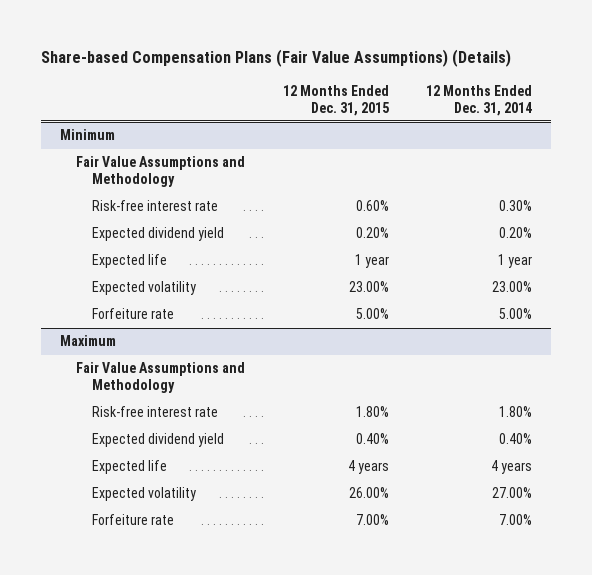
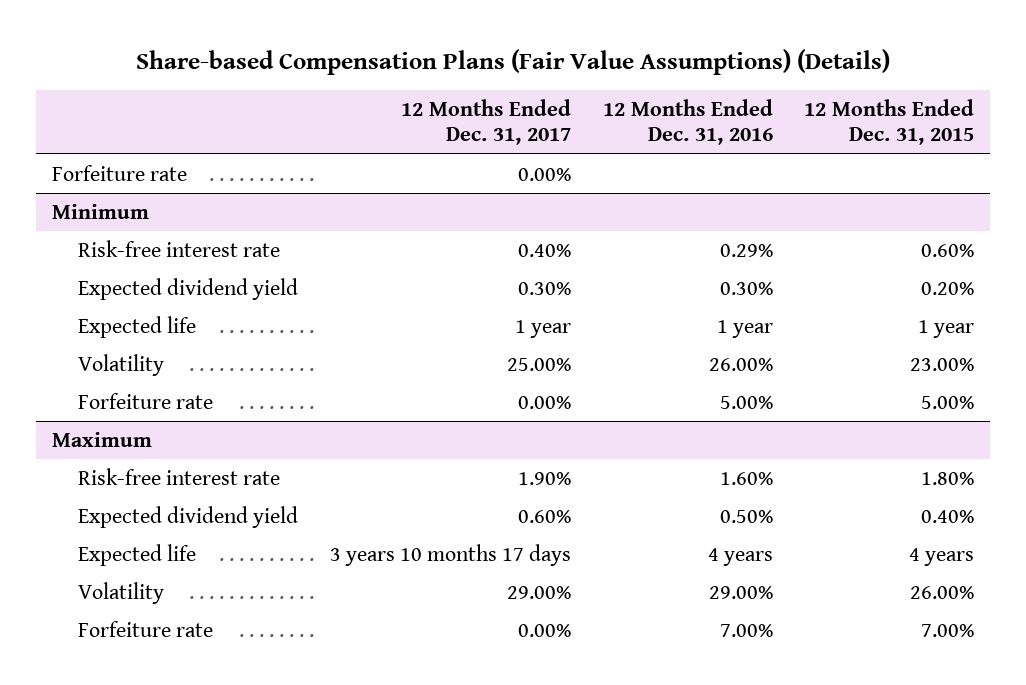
[426,84,533,116] 12 Months Ended Dec. 31, 2014 -> none
none -> [400,98,571,146] 12 Months Ended Dec. 31, 2017
none -> [602,98,773,146] 12 Months Ended Dec. 31, 2016
none -> [51,164,187,181] Forfeiture rate
[75,156,245,188] Fair Value Assumptions and Methodology -> none
[91,281,196,296] Expected volatility -> [77,353,164,376] Volatility
[75,362,245,394] Fair Value Assumptions and Methodology -> none
[91,487,196,502] Expected volatility -> [77,581,164,604] Volatility

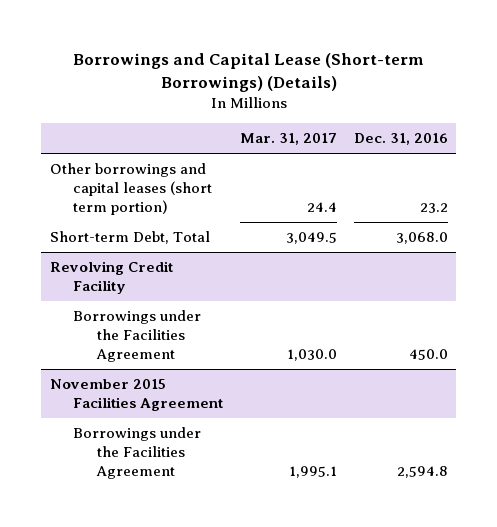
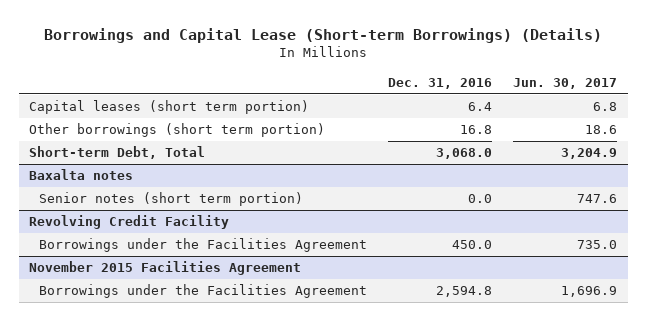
[239,133,337,146] Mar. 31, 2017 -> none
none -> [513,78,618,90] Jun. 30, 2017
[49,163,213,215] Other borrowings and capital leases (short term portion) -> [29,100,310,115] Capital leases (short term portion)
[419,202,448,213] 23.2 -> [468,102,493,112] 6.4
none -> [29,123,326,138] Other borrowings (short term portion)
none -> [29,169,134,181] Baxalta notes
none -> [39,192,304,207] Senior notes (short term portion)

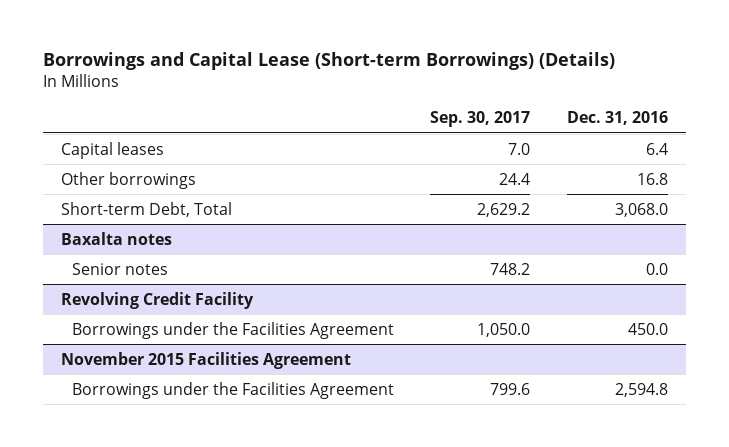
[513,78,618,90] Jun. 30, 2017 -> none
none -> [430,111,531,128] Sep. 30, 2017
[29,100,310,115] Capital leases (short term portion) -> [60,141,164,159] Capital leases
[29,123,326,138] Other borrowings (short term portion) -> [60,171,196,189] Other borrowings
[39,192,304,207] Senior notes (short term portion) -> [71,262,168,275] Senior notes

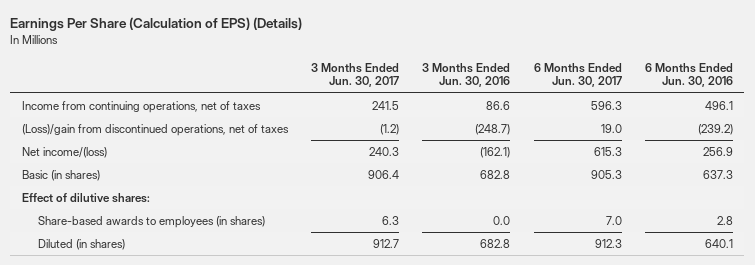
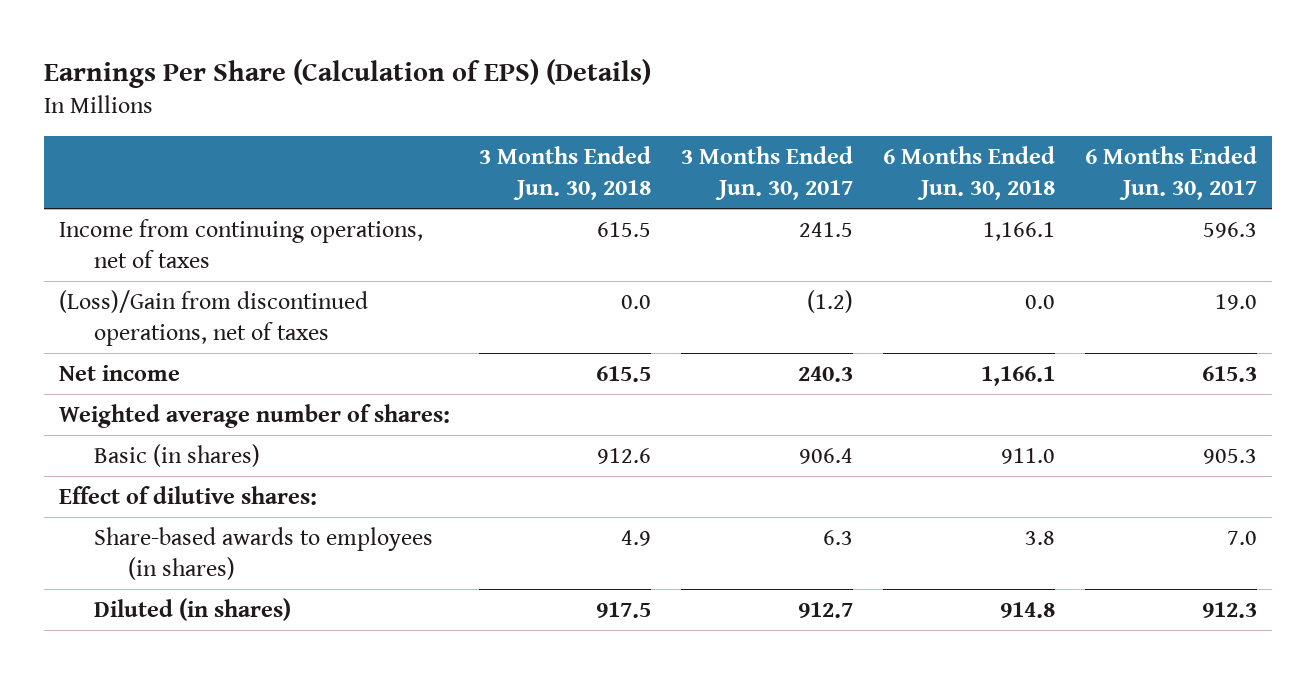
[422,62,511,88] 3 Months Ended Jun. 30, 2016 -> none
[644,62,733,88] 6 Months Ended Jun. 30, 2016 -> none
none -> [479,146,652,200] 3 Months Ended Jun. 30, 2018
none -> [883,146,1056,200] 6 Months Ended Jun. 30, 2018
[21,123,289,136] (Loss)/gain from discontinued operations, net of taxes -> [58,289,368,346] (Loss)/Gain from discontinued operations, net of taxes
[21,146,107,158] Net income/(loss) -> [58,364,180,381] Net income
none -> [58,403,450,428] Weighted average number of shares:

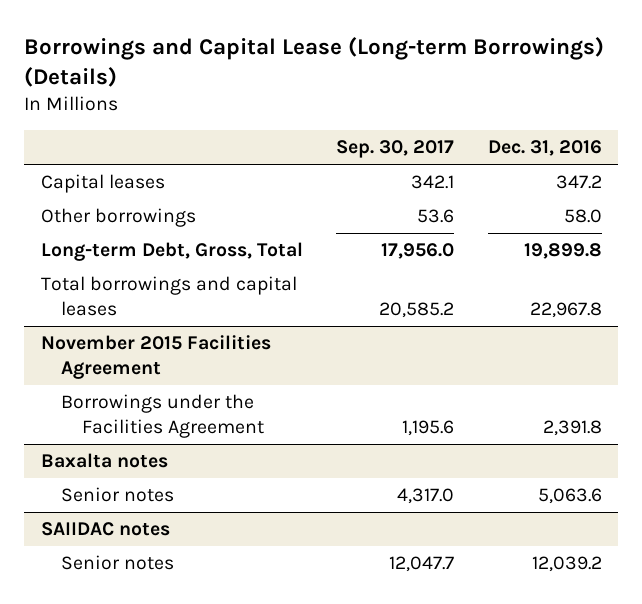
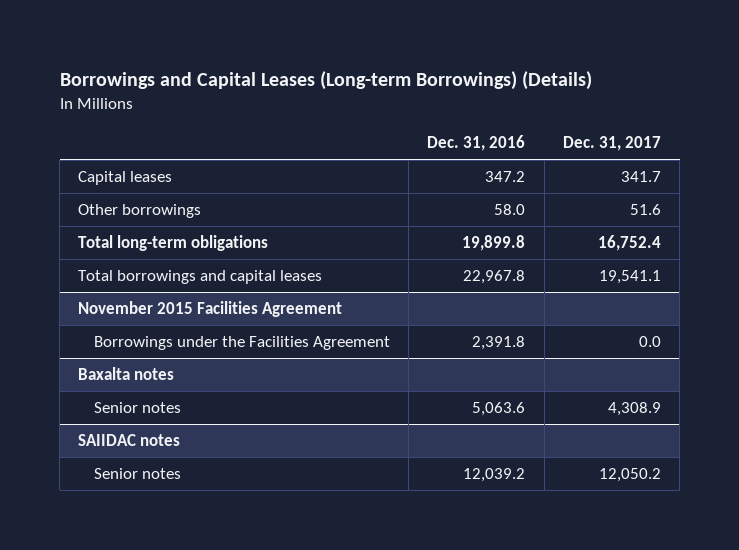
[23,36,604,88] Borrowings and Capital Lease (Long-term Borrowings) (Details) -> [59,70,592,90] Borrowings and Capital Leases (Long-term Borrowings) (Details)
[336,139,455,158] Sep. 30, 2017 -> none
none -> [562,136,661,152] Dec. 31, 2017
[40,242,303,262] Long-term Debt, Gross, Total -> [78,235,269,252] Total long-term obligations

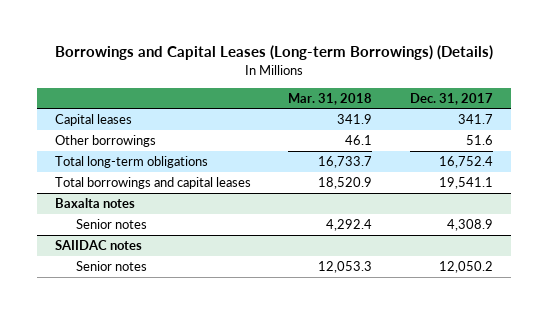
[427,135,526,152] Dec. 31, 2016 -> none
none -> [288,92,373,105] Mar. 31, 2018
[78,301,343,318] November 2015 Facilities Agreement -> none
[93,336,390,351] Borrowings under the Facilities Agreement -> none

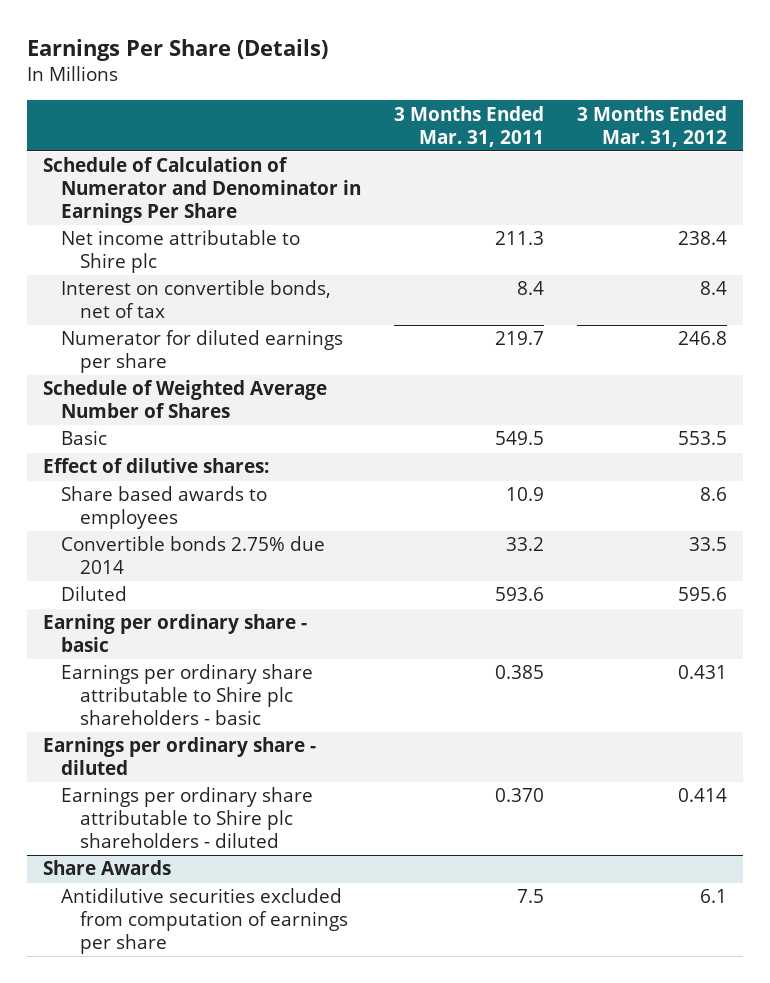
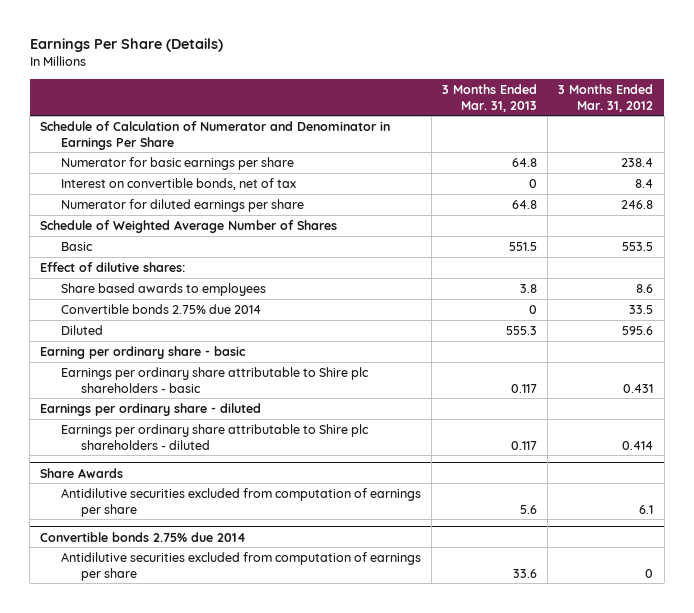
[394,105,545,147] 3 Months Ended Mar. 31, 2011 -> none
none -> [441,83,537,112] 3 Months Ended Mar. 31, 2013
[61,230,301,274] Net income attributable to Shire plc -> [60,156,294,170] Numerator for basic earnings per share
none -> [40,531,247,542] Convertible bonds 2.75% due 2014
none -> [60,551,421,581] Antidilutive securities excluded from computation of earnings per share

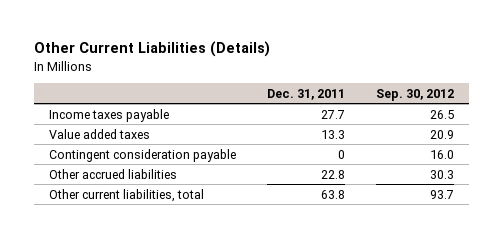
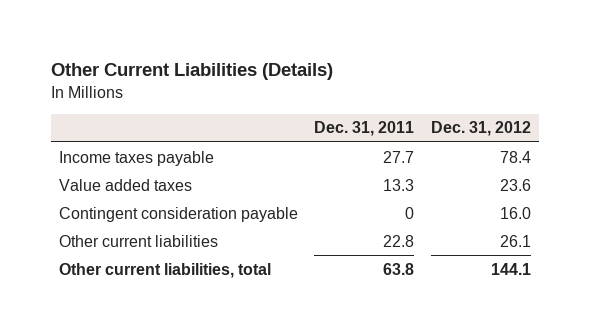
[375,88,454,101] Sep. 30, 2012 -> none
none -> [430,121,531,137] Dec. 31, 2012
[48,168,177,179] Other accrued liabilities -> [59,234,219,247] Other current liabilities

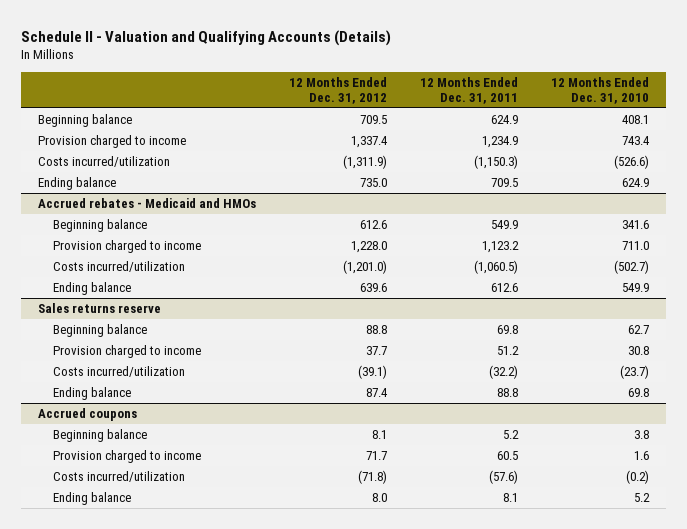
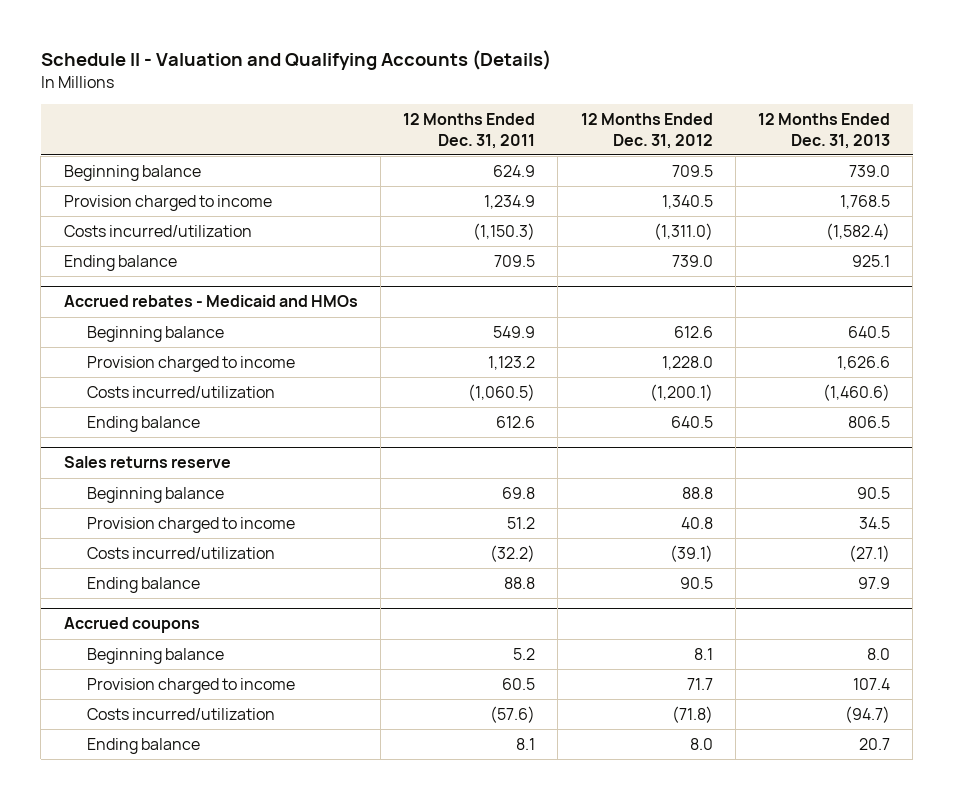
[551,76,650,104] 12 Months Ended Dec. 31, 2010 -> none
none -> [758,113,891,149] 12 Months Ended Dec. 31, 2013
[351,135,389,148] 1,337.4 -> [661,195,713,210] 1,340.5
[343,154,388,169] (1,311.9) -> [653,223,713,241] (1,311.0)
[360,177,388,187] 735.0 -> [671,255,713,268] 739.0
[343,259,388,274] (1,201.0) -> [649,384,713,402] (1,200.1)
[360,282,388,292] 639.6 -> [670,416,713,429] 640.5
[366,345,388,355] 37.7 -> [680,517,713,530] 40.8
[366,387,389,397] 87.4 -> [679,577,713,590] 90.5

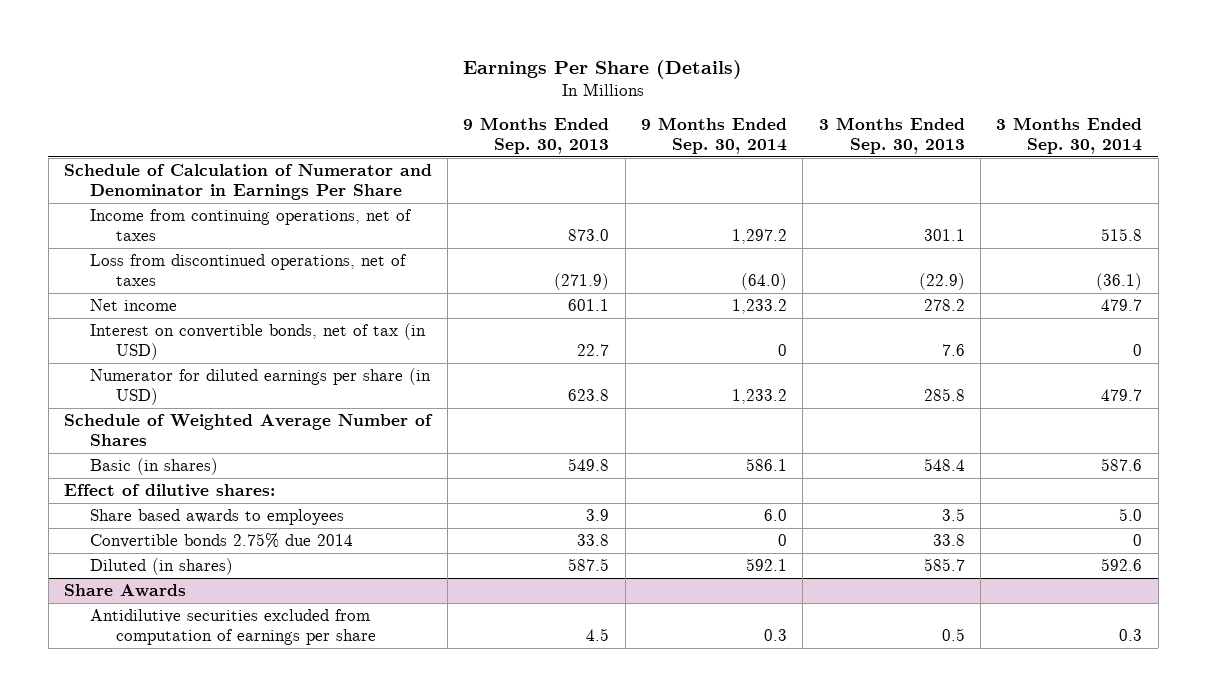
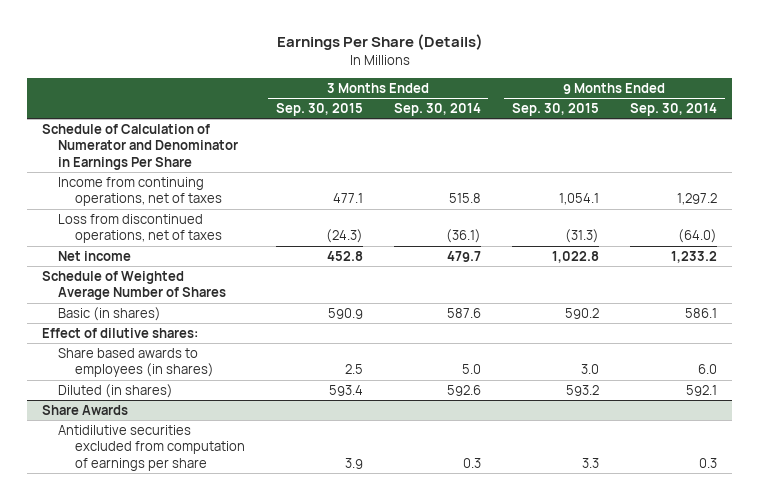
[463,117,610,154] 9 Months Ended Sep. 30, 2013 -> none
[818,117,965,154] 3 Months Ended Sep. 30, 2013 -> none
none -> [275,102,363,116] Sep. 30, 2015
none -> [511,102,599,116] Sep. 30, 2015
[90,323,427,360] Interest on convertible bonds, net of tax (in USD) -> none
[90,368,432,405] Numerator for diluted earnings per share (in USD) -> none
[90,533,354,549] Convertible bonds 2.75% due 2014 -> none
[90,509,345,526] Share based awards to employees -> [58,347,214,378] Share based awards to employees (in shares)

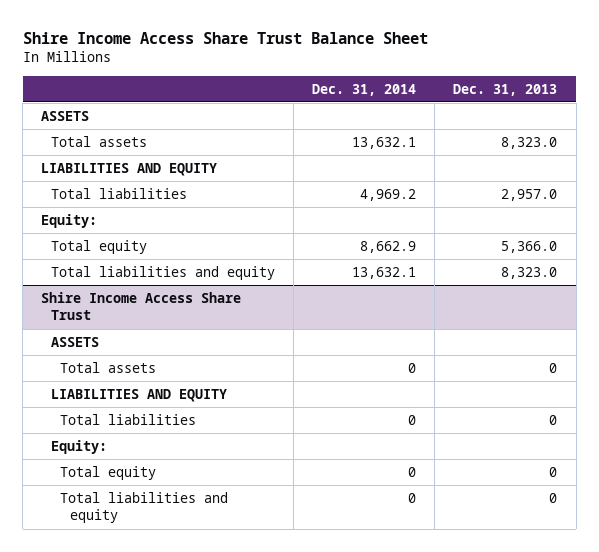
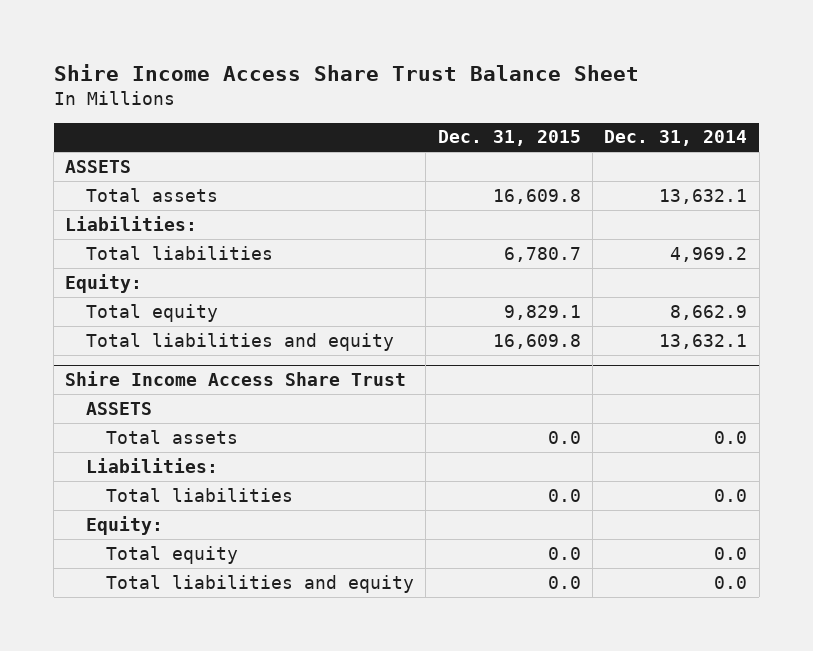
[453,83,558,96] Dec. 31, 2013 -> none
none -> [437,130,581,147] Dec. 31, 2015
[41,162,218,176] LIABILITIES AND EQUITY -> none
none -> [65,215,198,231] Liabilities:
[50,388,227,402] LIABILITIES AND EQUITY -> none
[408,362,417,373] 0 -> [714,430,748,444] 0.0
none -> [85,457,218,473] Liabilities:
[408,414,417,425] 0 -> [714,488,748,502] 0.0
[408,466,417,477] 0 -> [714,546,748,560] 0.0
[408,492,417,503] 0 -> [714,575,748,589] 0.0

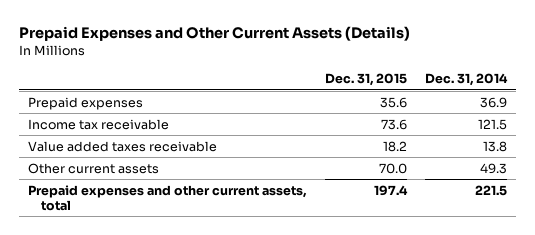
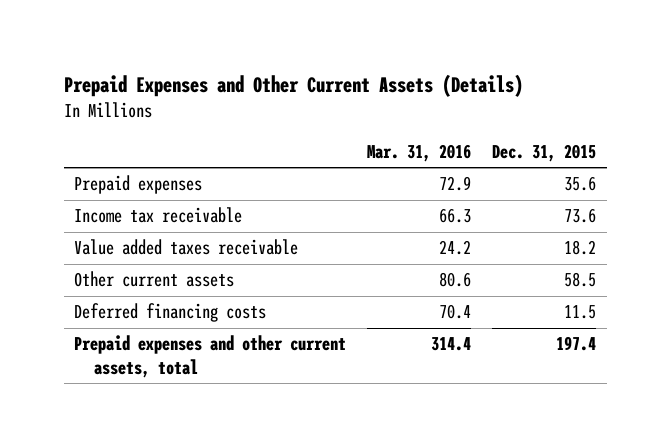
[425,73,509,87] Dec. 31, 2014 -> none
none -> [367,143,472,162] Mar. 31, 2016
[378,162,407,174] 70.0 -> [564,272,597,288] 58.5
none -> [74,303,267,323] Deferred financing costs

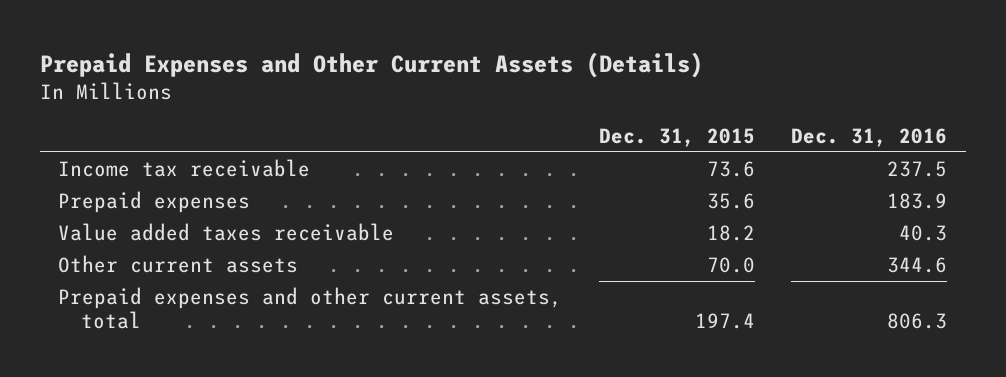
[367,143,472,162] Mar. 31, 2016 -> none
none -> [791,128,948,148] Dec. 31, 2016
[74,175,203,195] Prepaid expenses -> [58,191,251,214] Prepaid expenses
[74,303,267,323] Deferred financing costs -> none
[564,272,597,288] 58.5 -> [706,257,755,274] 70.0

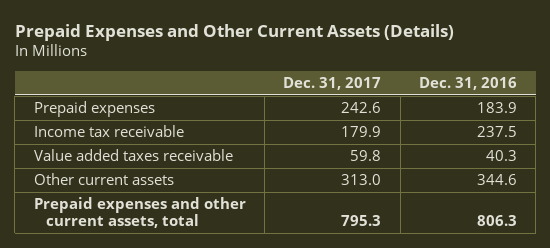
[598,128,755,148] Dec. 31, 2015 -> none
none -> [283,76,382,90] Dec. 31, 2017
[58,159,311,178] Income tax receivable -> [33,125,184,138] Income tax receivable

